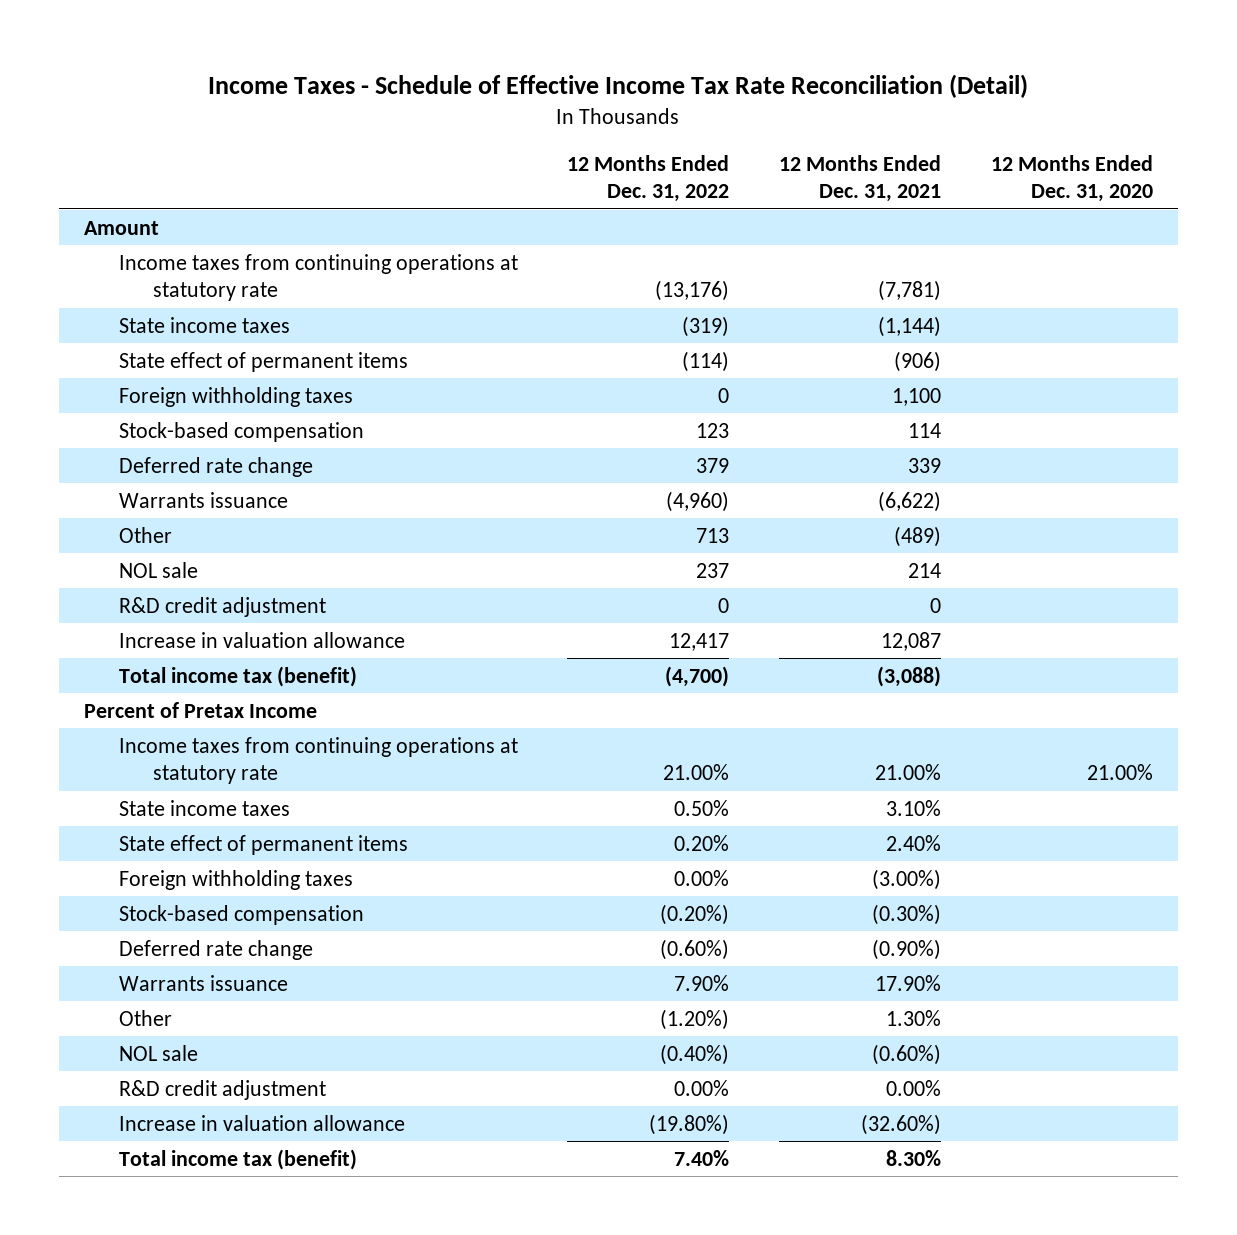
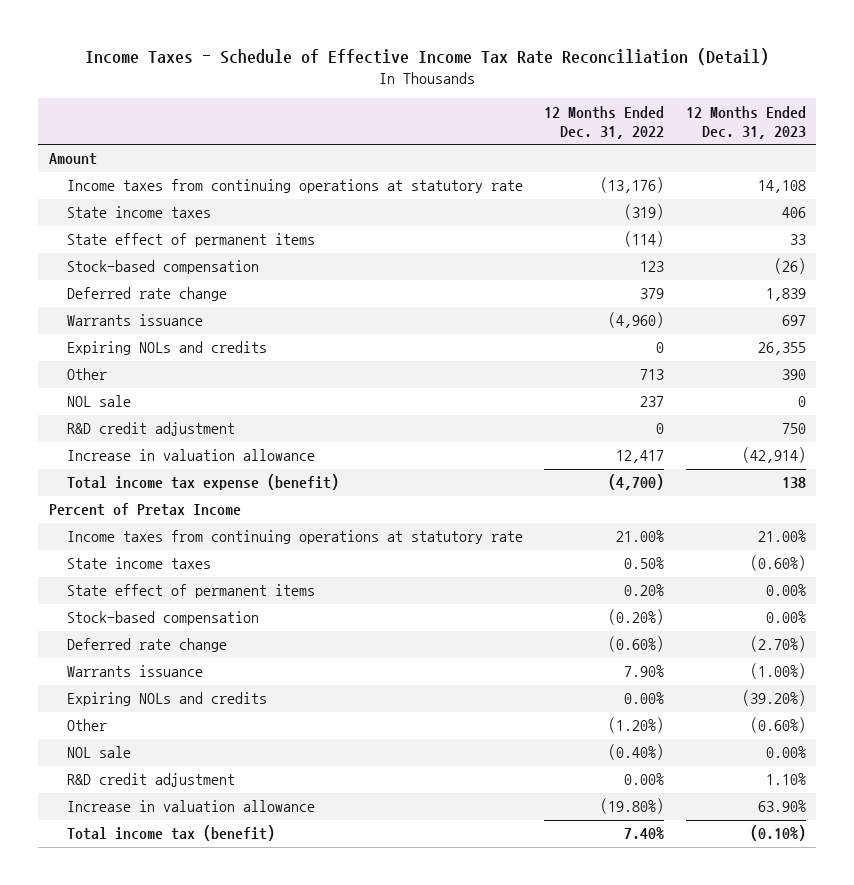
[779,154,942,203] 12 Months Ended Dec. 31, 2021 -> none
[990,154,1153,203] 12 Months Ended Dec. 31, 2020 -> none
none -> [685,105,806,139] 12 Months Ended Dec. 31, 2023
[118,386,353,407] Foreign withholding taxes -> none
none -> [67,341,268,356] Expiring NOLs and credits
[118,665,357,687] Total income tax (benefit) -> [67,474,340,491] Total income tax expense (benefit)
[118,869,353,890] Foreign withholding taxes -> none
none -> [67,692,268,707] Expiring NOLs and credits

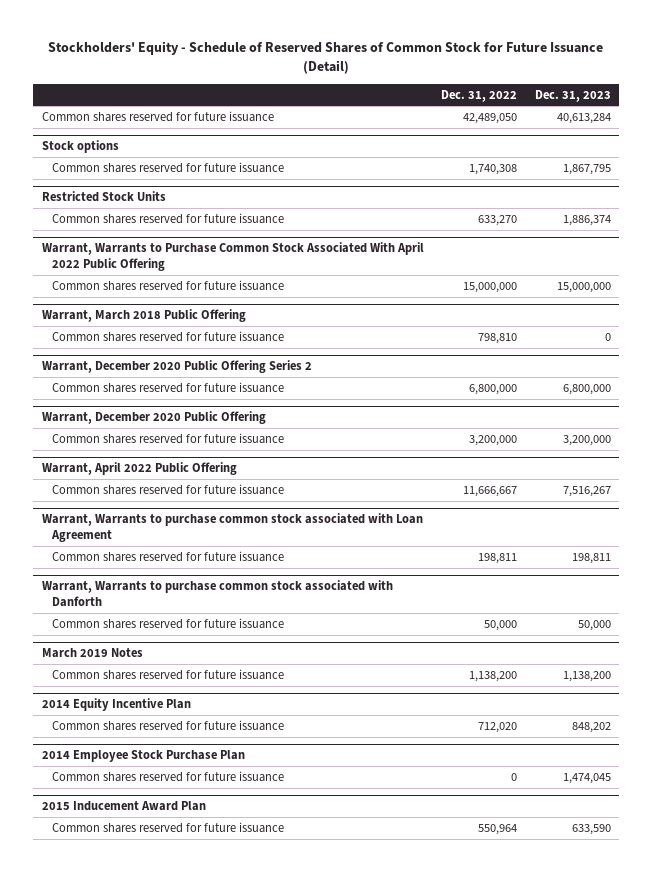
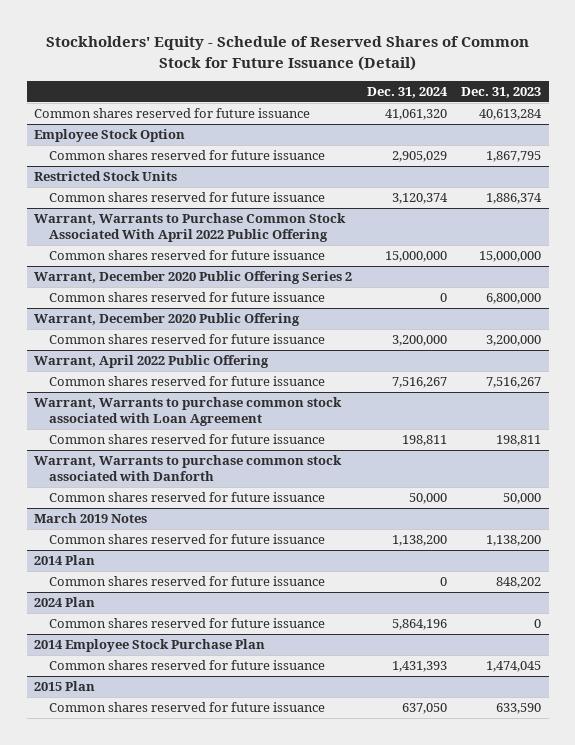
[441,89,518,102] Dec. 31, 2022 -> none
none -> [366,87,448,99] Dec. 31, 2024
[42,140,120,154] Stock options -> [34,129,186,143] Employee Stock Option
[42,309,247,323] Warrant, March 2018 Public Offering -> none
[51,330,284,342] Common shares reserved for future issuance -> none
[42,698,192,712] 2014 Equity Incentive Plan -> [34,555,96,566] 2014 Plan
none -> [34,597,96,608] 2024 Plan
none -> [48,618,325,629] Common shares reserved for future issuance
[42,801,207,812] 2015 Inducement Award Plan -> [34,681,96,692] 2015 Plan

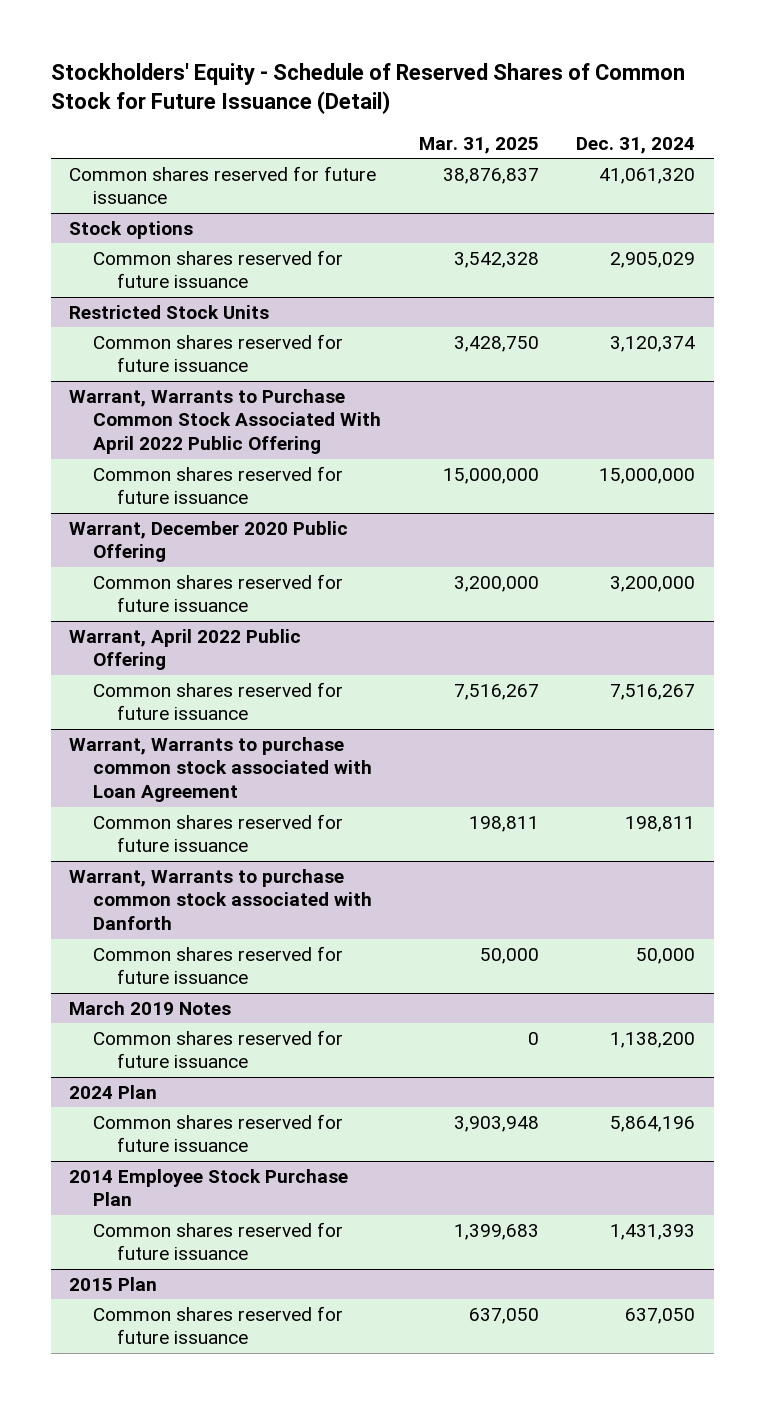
[461,87,542,99] Dec. 31, 2023 -> none
none -> [418,137,539,155] Mar. 31, 2025
[34,129,186,143] Employee Stock Option -> [69,220,194,239] Stock options
[34,271,353,285] Warrant, December 2020 Public Offering Series 2 -> none
[48,292,325,303] Common shares reserved for future issuance -> none
[34,555,96,566] 2014 Plan -> none
[48,576,325,587] Common shares reserved for future issuance -> none

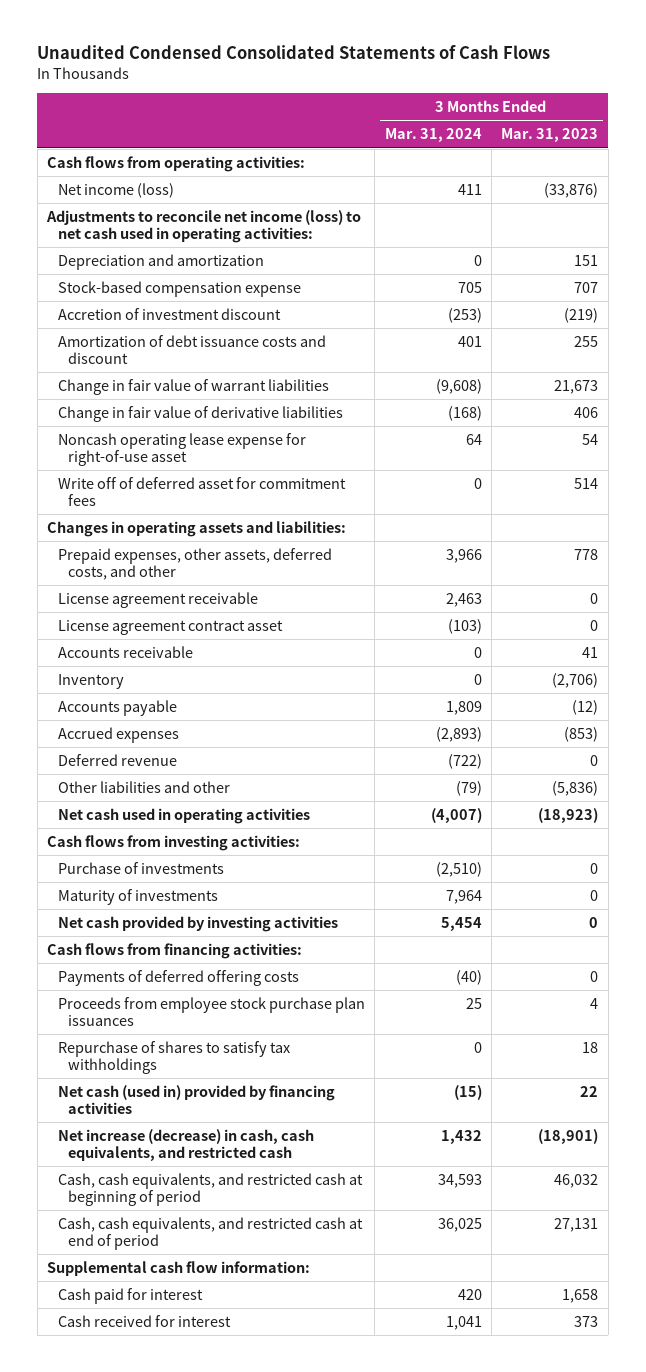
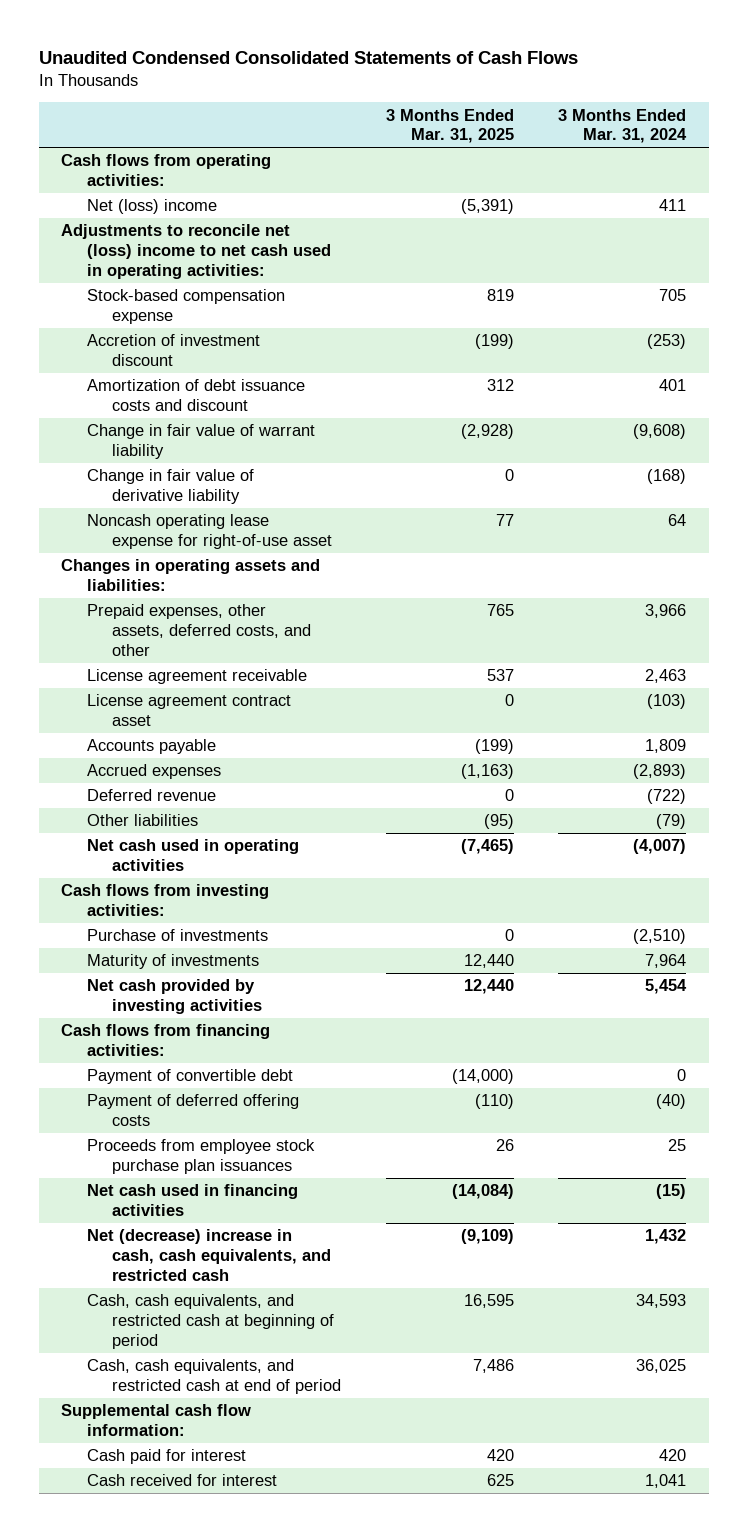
[501,128,599,143] Mar. 31, 2023 -> none
none -> [385,108,514,144] 3 Months Ended Mar. 31, 2025
[57,253,264,270] Depreciation and amortization -> none
[57,182,174,198] Net income (loss) -> [86,199,217,215] Net (loss) income
[46,209,362,243] Adjustments to reconcile net income (loss) to net cash used in operating activities: -> [61,224,331,279] Adjustments to reconcile net (loss) income to net cash used in operating activities:
[57,378,329,395] Change in fair value of warrant liabilities -> [86,424,315,459] Change in fair value of warrant liability
[57,405,343,422] Change in fair value of derivative liabilities -> [86,469,254,504] Change in fair value of derivative liability
[57,476,346,506] Write off of deferred asset for commitment fees -> none
[57,645,193,658] Accounts receivable -> none
[57,673,124,689] Inventory -> none
[57,780,230,793] Other liabilities and other -> [86,814,198,827] Other liabilities
none -> [86,1069,293,1085] Payment of convertible debt
[57,969,299,986] Payments of deferred offering costs -> [86,1094,299,1126] Payment of deferred offering costs
[57,1040,290,1074] Repurchase of shares to satisfy tax withholdings -> none
[57,1084,335,1114] Net cash (used in) provided by financing activities -> [86,1184,298,1216] Net cash used in financing activities
[57,1128,314,1161] Net increase (decrease) in cash, cash equivalents, and restricted cash -> [86,1229,332,1281] Net (decrease) increase in cash, cash equivalents, and restricted cash

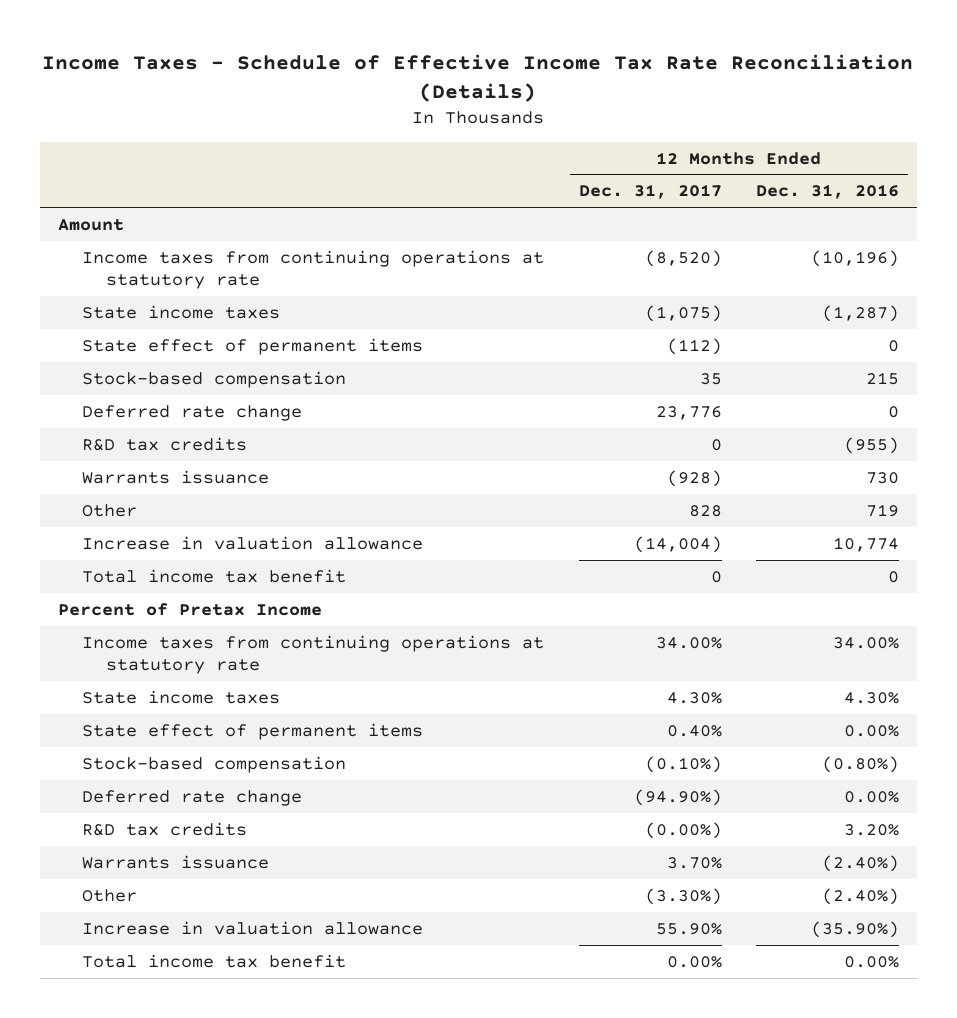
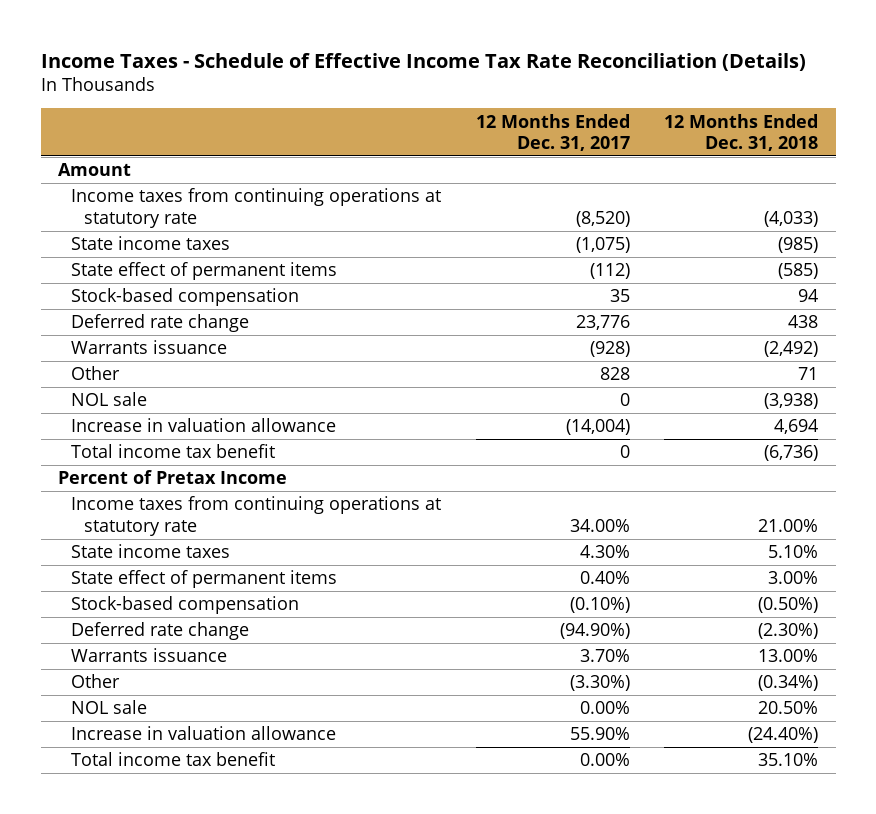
[756,184,900,200] Dec. 31, 2016 -> none
none -> [664,113,819,151] 12 Months Ended Dec. 31, 2018
[81,436,247,451] R&D tax credits -> none
none -> [70,392,147,407] NOL sale
[81,821,247,836] R&D tax credits -> none
none -> [70,700,147,715] NOL sale

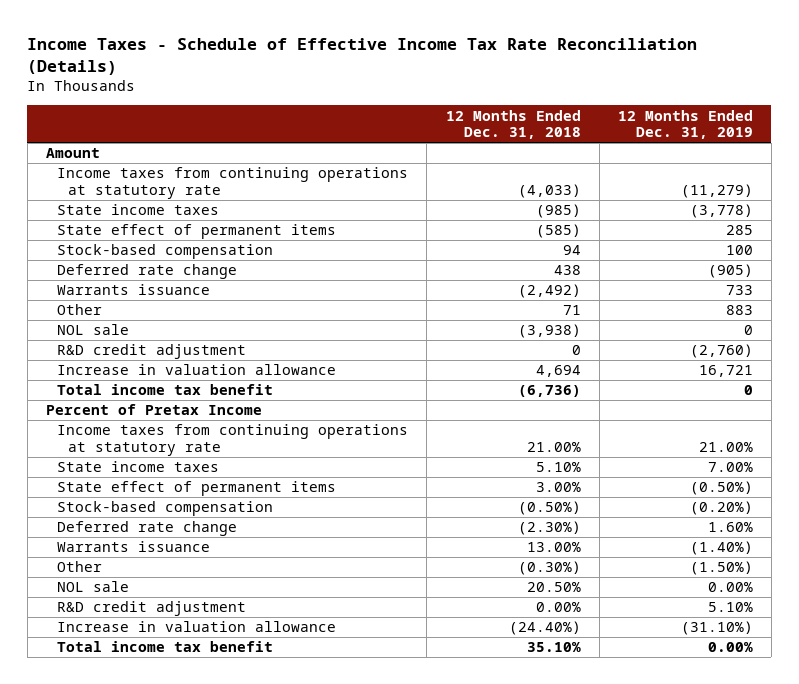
[475,113,630,151] 12 Months Ended Dec. 31, 2017 -> none
none -> [617,109,753,140] 12 Months Ended Dec. 31, 2019
none -> [57,344,247,360] R&D credit adjustment
[758,675,819,692] (0.34%) -> [517,561,581,576] (0.30%)
none -> [57,601,247,617] R&D credit adjustment

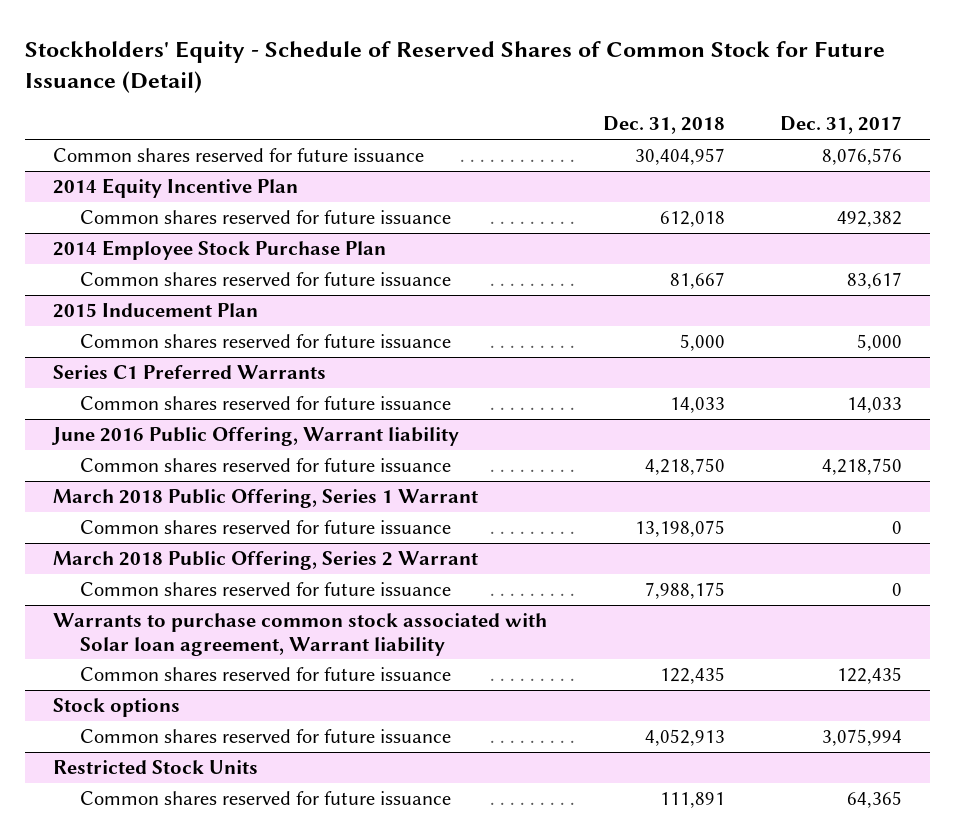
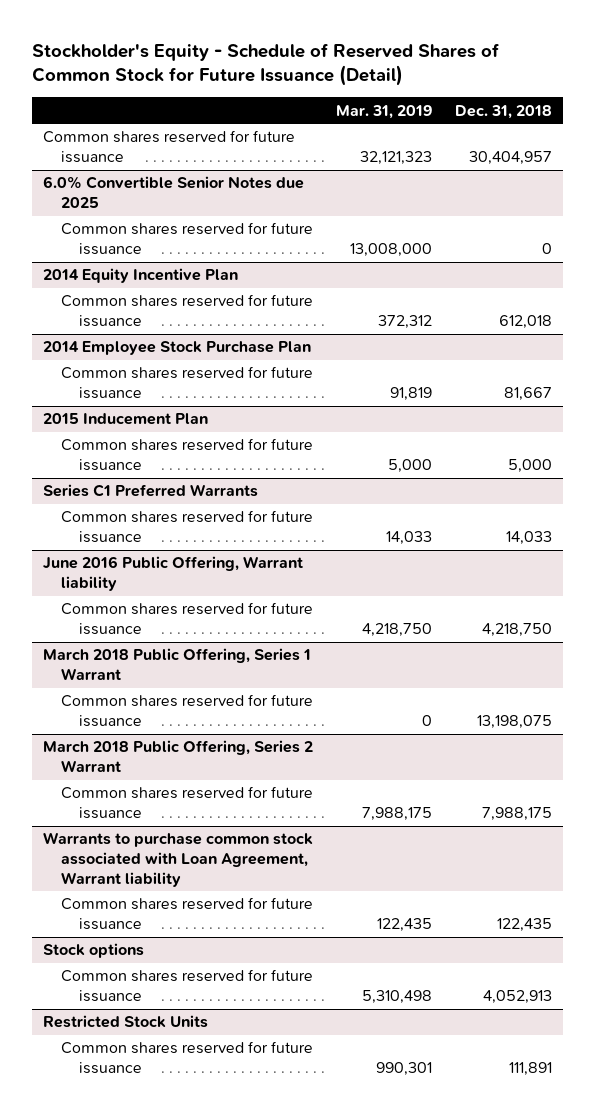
[25,40,886,94] Stockholders' Equity - Schedule of Reserved Shares of Common Stock for Future Issuance (Detail) -> [32,42,501,87] Stockholder's Equity - Schedule of Reserved Shares of Common Stock for Future Issuance (Detail)
[780,116,903,135] Dec. 31, 2017 -> none
none -> [336,104,433,119] Mar. 31, 2019
none -> [43,176,305,209] 6.0% Convertible Senior Notes due 2025
none -> [61,222,314,256] Common shares reserved for future issuance
[53,612,548,656] Warrants to purchase common stock associated with Solar loan agreement, Warrant liability -> [43,832,314,887] Warrants to purchase common stock associated with Loan Agreement, Warrant liability

